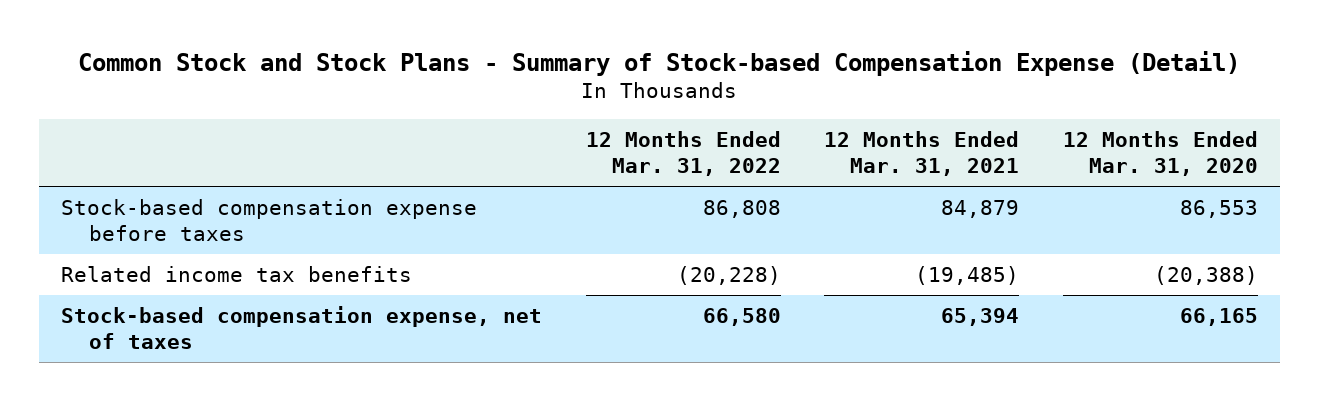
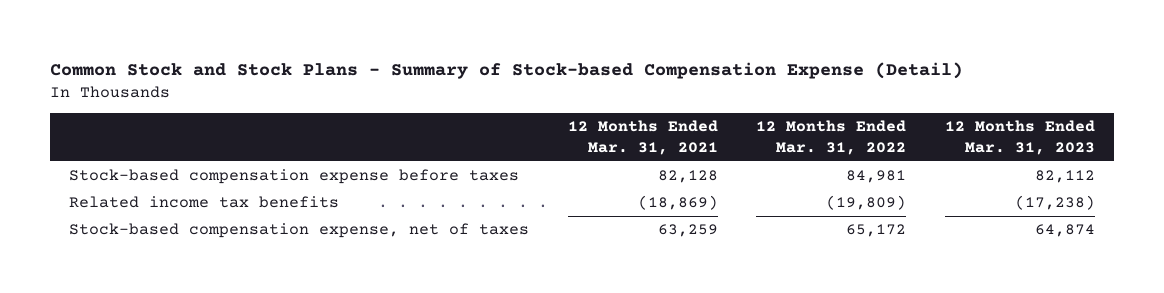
[1062,130,1258,176] 12 Months Ended Mar. 31, 2020 -> none
none -> [945,120,1096,155] 12 Months Ended Mar. 31, 2023
[702,200,781,219] 86,808 -> [846,170,907,184] 84,981
[941,200,1020,219] 84,879 -> [657,170,718,184] 82,128
[676,266,781,286] (20,228) -> [826,195,907,211] (19,809)
[915,266,1020,286] (19,485) -> [637,195,718,211] (18,869)
[702,308,781,327] 66,580 -> [846,224,907,238] 65,172
[941,308,1020,327] 65,394 -> [657,224,718,238] 63,259

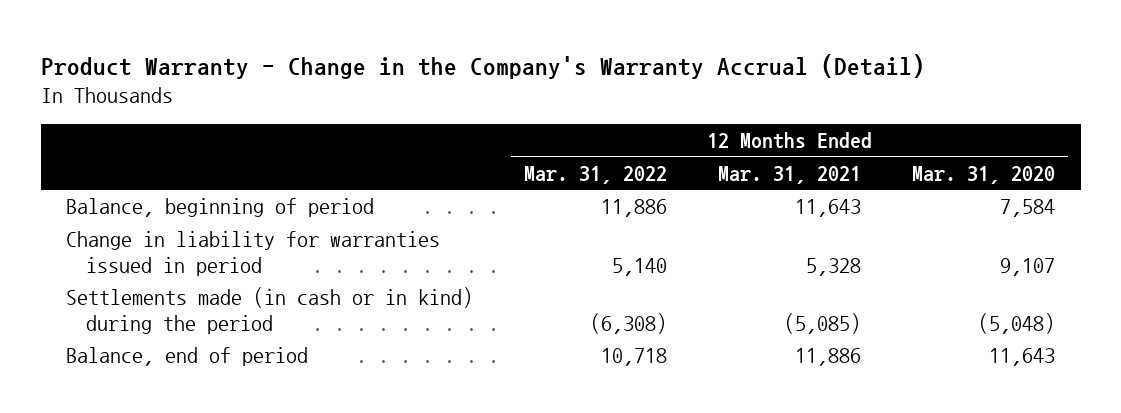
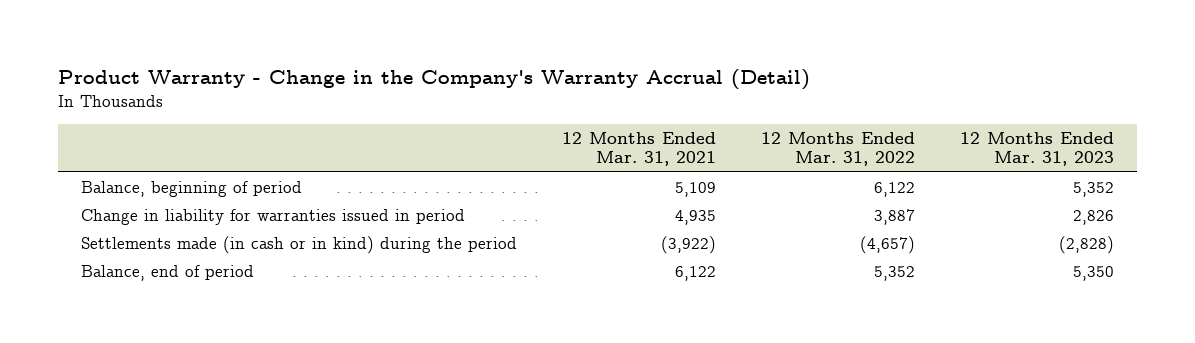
[912,165,1056,184] Mar. 31, 2020 -> none
none -> [960,131,1115,167] 12 Months Ended Mar. 31, 2023
[601,199,668,218] 11,886 -> [874,181,916,197] 6,122
[795,199,862,218] 11,643 -> [674,181,716,197] 5,109
[612,257,668,276] 5,140 -> [874,208,916,225] 3,887
[806,257,862,276] 5,328 -> [674,209,716,225] 4,935
[590,312,668,334] (6,308) -> [860,235,916,254] (4,657)
[784,312,862,334] (5,085) -> [660,235,716,254] (3,922)
[601,348,668,367] 10,718 -> [874,265,916,281] 5,352
[795,348,862,367] 11,886 -> [674,265,716,281] 6,122

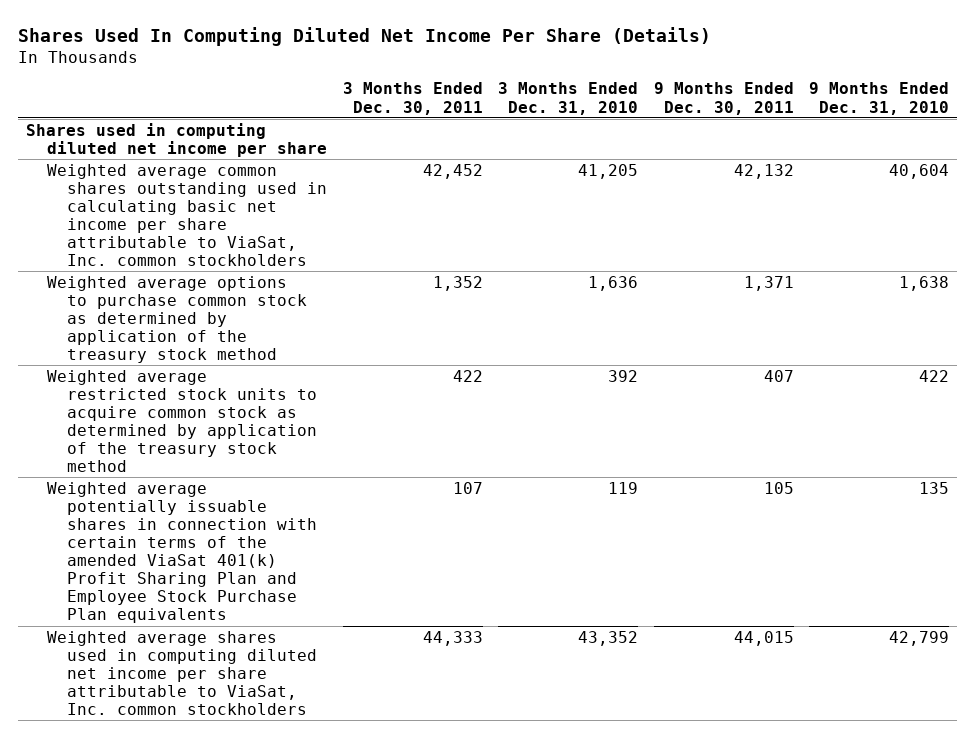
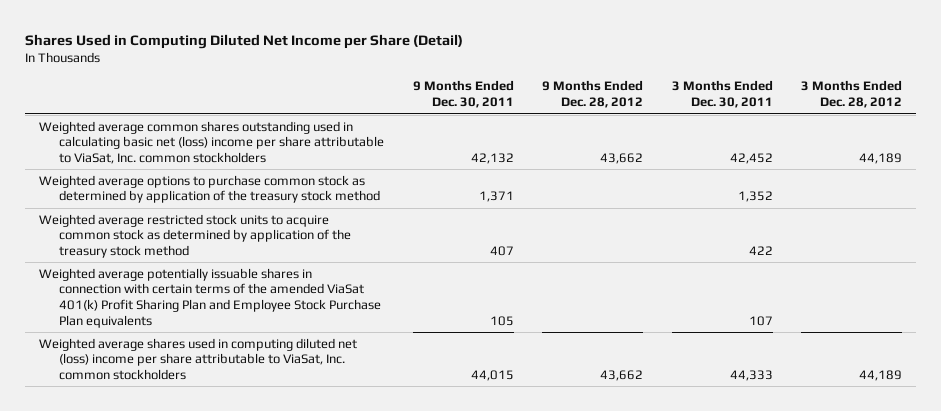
[18,26,712,46] Shares Used In Computing Diluted Net Income Per Share (Details) -> [24,33,463,49] Shares Used in Computing Diluted Net Income per Share (Detail)
[498,82,639,115] 3 Months Ended Dec. 31, 2010 -> none
[809,82,950,115] 9 Months Ended Dec. 31, 2010 -> none
none -> [542,80,644,109] 9 Months Ended Dec. 28, 2012
none -> [801,80,903,109] 3 Months Ended Dec. 28, 2012
[26,122,327,157] Shares used in computing diluted net income per share -> none
[46,163,328,267] Weighted average common shares outstanding used in calculating basic net income per share attributable to ViaSat, Inc. common stockholders -> [39,120,385,165] Weighted average common shares outstanding used in calculating basic net (loss) income per share attributable to ViaSat, Inc. common stockholders
[46,630,318,715] Weighted average shares used in computing diluted net income per share attributable to ViaSat, Inc. common stockholders -> [39,337,358,381] Weighted average shares used in computing diluted net (loss) income per share attributable to ViaSat, Inc. common stockholders

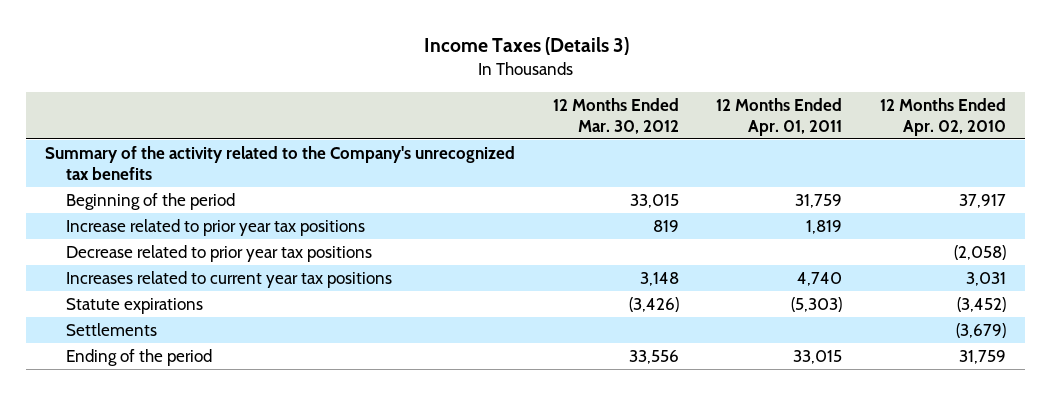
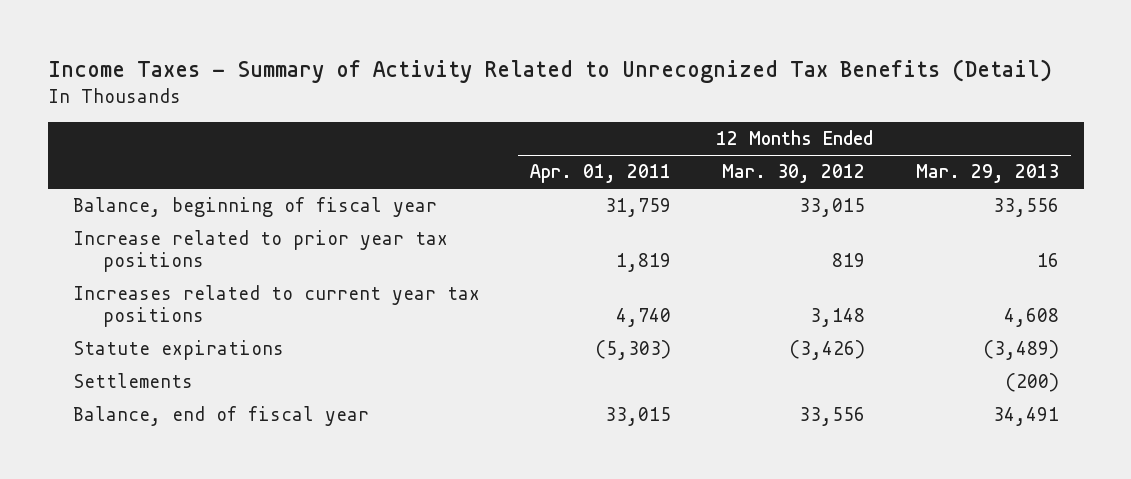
[423,37,629,56] Income Taxes (Details 3) -> [47,59,1052,84] Income Taxes - Summary of Activity Related to Unrecognized Tax Benefits (Detail)
[880,97,1007,136] 12 Months Ended Apr. 02, 2010 -> none
none -> [915,164,1059,184] Mar. 29, 2013
[45,145,516,180] Summary of the activity related to the Company's unrecognized tax benefits -> none
[66,192,236,210] Beginning of the period -> [72,197,437,218] Balance, beginning of fiscal year
[66,244,373,262] Decrease related to prior year tax positions -> none
[66,348,213,366] Ending of the period -> [72,406,369,427] Balance, end of fiscal year

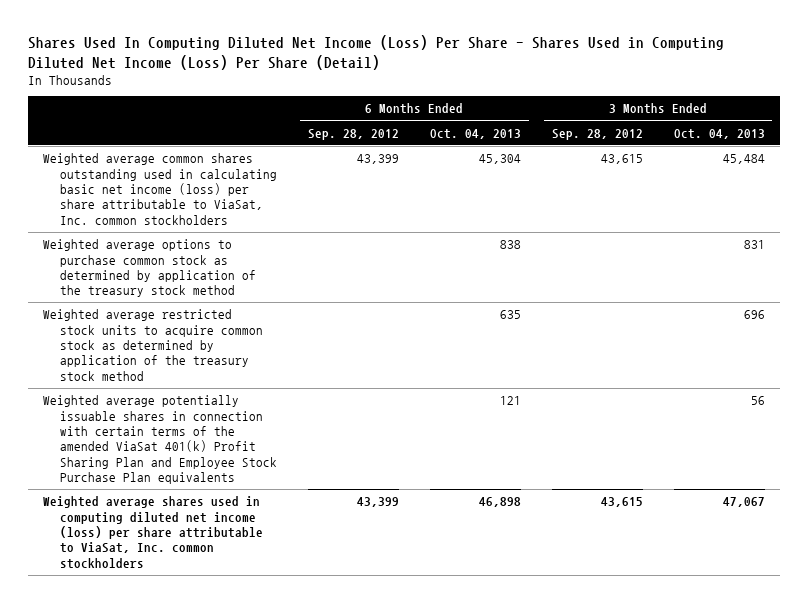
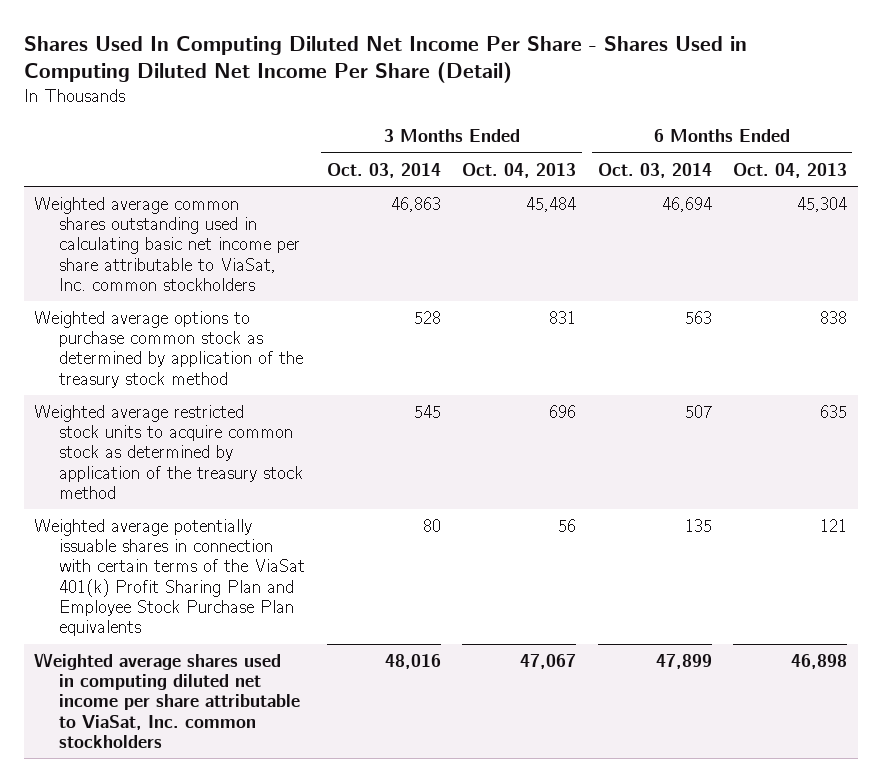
[27,35,724,70] Shares Used In Computing Diluted Net Income (Loss) Per Share - Shares Used in Computing Diluted Net Income (Loss) Per Share (Detail) -> [23,35,747,84] Shares Used In Computing Diluted Net Income Per Share - Shares Used in Computing Diluted Net Income Per Share (Detail)
[308,128,400,140] Sep. 28, 2012 -> none
[551,128,643,140] Sep. 28, 2012 -> none
none -> [326,162,441,178] Oct. 03, 2014
none -> [597,162,712,178] Oct. 03, 2014
[43,153,278,225] Weighted average common shares outstanding used in calculating basic net income (loss) per share attributable to ViaSat, Inc. common stockholders -> [34,196,301,291] Weighted average common shares outstanding used in calculating basic net income per share attributable to ViaSat, Inc. common stockholders
[43,395,278,485] Weighted average potentially issuable shares in connection with certain terms of the amended ViaSat 401(k) Profit Sharing Plan and Employee Stock Purchase Plan equivalents -> [34,518,306,637] Weighted average potentially issuable shares in connection with certain terms of the ViaSat 401(k) Profit Sharing Plan and Employee Stock Purchase Plan equivalents
[43,496,264,569] Weighted average shares used in computing diluted net income (loss) per share attributable to ViaSat, Inc. common stockholders -> [34,651,301,748] Weighted average shares used in computing diluted net income per share attributable to ViaSat, Inc. common stockholders

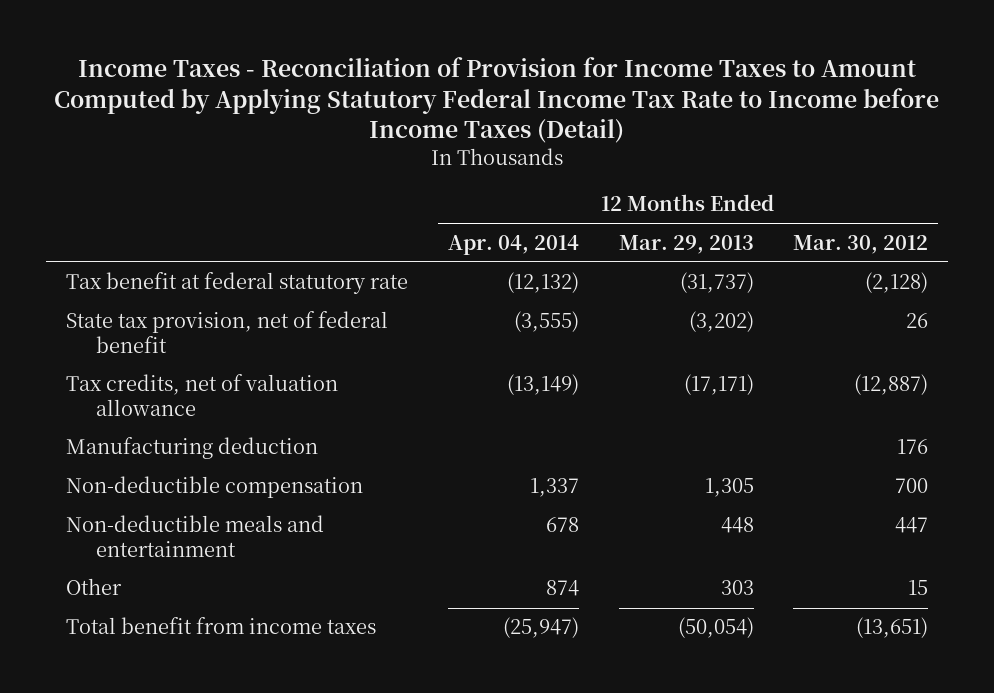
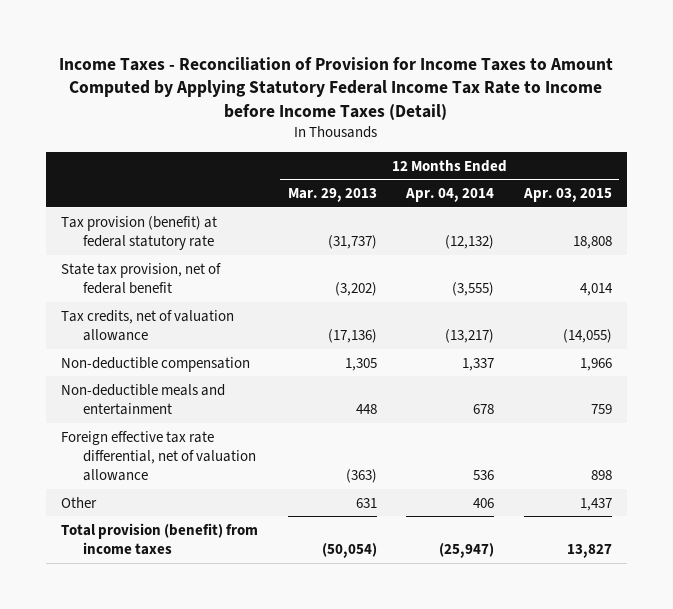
[793,234,929,254] Mar. 30, 2012 -> none
none -> [522,188,612,203] Apr. 03, 2015
[66,272,409,295] Tax benefit at federal statutory rate -> [60,215,217,250] Tax provision (benefit) at federal statutory rate
[66,437,319,460] Manufacturing deduction -> none
[506,374,579,396] (13,149) -> [445,328,495,343] (13,217)
[683,374,754,396] (17,171) -> [327,328,377,343] (17,136)
none -> [60,430,257,482] Foreign effective tax rate differential, net of valuation allowance
[545,580,579,597] 874 -> [473,497,495,508] 406
[720,580,754,596] 303 -> [355,497,377,508] 631
[66,617,377,635] Total benefit from income taxes -> [60,522,258,555] Total provision (benefit) from income taxes

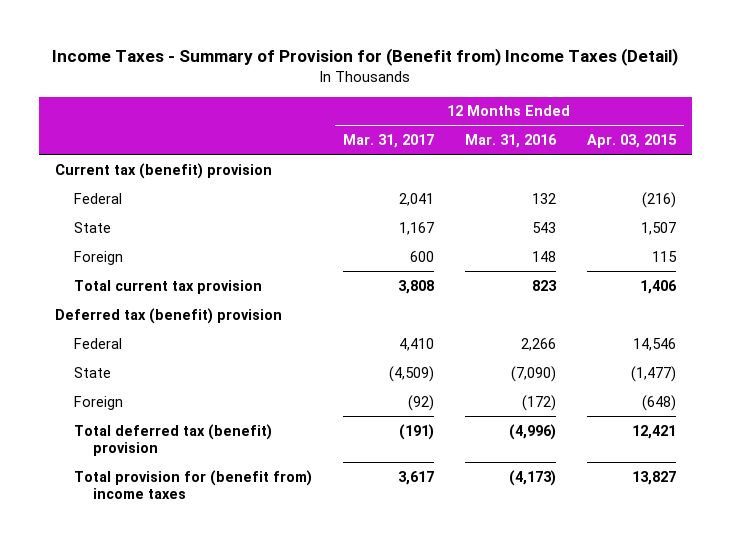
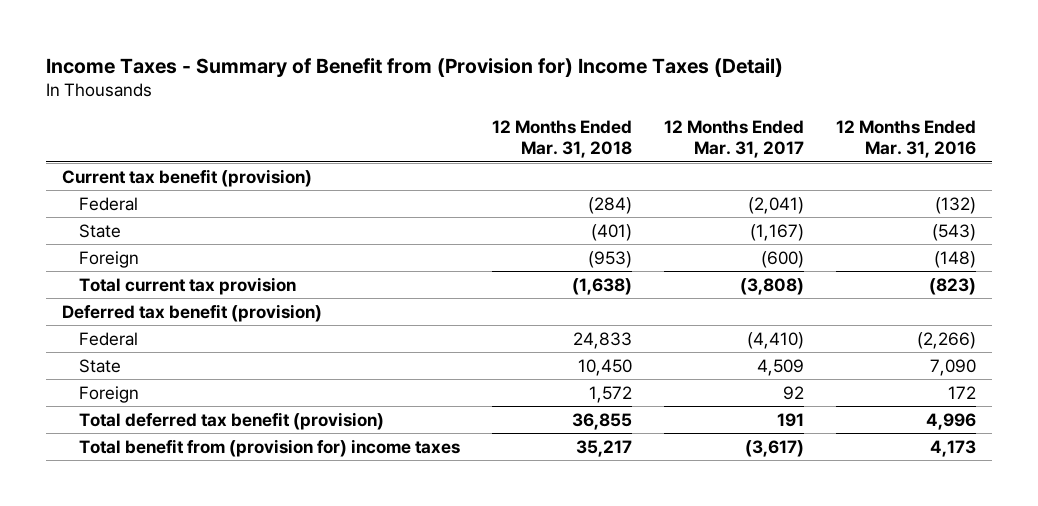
[52,48,679,67] Income Taxes - Summary of Provision for (Benefit from) Income Taxes (Detail) -> [46,58,784,78] Income Taxes - Summary of Benefit from (Provision for) Income Taxes (Detail)
[587,133,678,148] Apr. 03, 2015 -> none
none -> [491,120,632,159] 12 Months Ended Mar. 31, 2018
[54,162,272,179] Current tax (benefit) provision -> [62,168,313,187] Current tax benefit (provision)
[398,192,434,206] 2,041 -> [748,196,805,214] (2,041)
[531,192,556,204] 132 -> [935,196,977,214] (132)
[398,221,434,235] 1,167 -> [750,223,805,241] (1,167)
[531,221,556,233] 543 -> [932,223,977,241] (543)
[409,250,434,262] 600 -> [761,250,805,268] (600)
[531,250,556,262] 148 -> [934,250,977,268] (148)
[397,279,434,294] 3,808 -> [740,277,805,295] (3,808)
[531,279,557,291] 823 -> [929,277,977,295] (823)
[54,307,282,324] Deferred tax (benefit) provision -> [62,303,323,322] Deferred tax benefit (provision)
[398,337,434,351] 4,410 -> [747,331,805,349] (4,410)
[520,337,556,351] 2,266 -> [917,331,977,349] (2,266)
[388,365,434,382] (4,509) -> [757,358,805,376] 4,509
[510,365,556,382] (7,090) -> [930,358,977,376] 7,090
[407,394,434,411] (92) -> [783,385,805,400] 92
[521,394,556,411] (172) -> [948,385,977,399] 172
[73,423,272,456] Total deferred tax (benefit) provision -> [78,411,384,430] Total deferred tax benefit (provision)
[398,423,434,440] (191) -> [777,412,805,427] 191
[508,423,556,440] (4,996) -> [926,412,977,430] 4,996
[73,469,312,499] Total provision for (benefit from) income taxes -> [78,438,460,457] Total benefit from (provision for) income taxes
[397,470,434,485] 3,617 -> [745,439,805,457] (3,617)
[508,469,556,486] (4,173) -> [930,439,977,457] 4,173

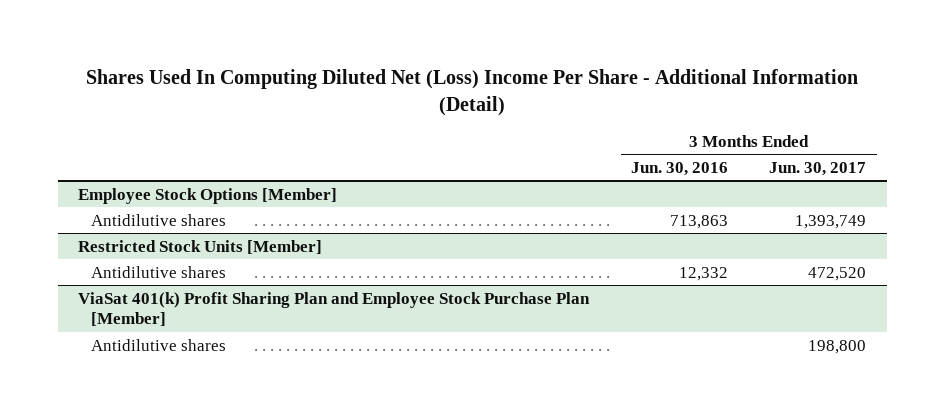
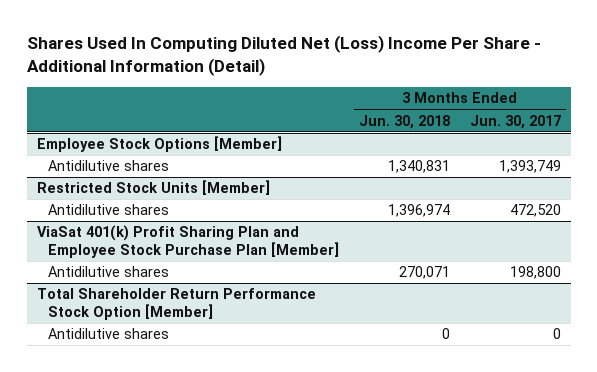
[630,162,728,177] Jun. 30, 2016 -> none
none -> [358,114,450,129] Jun. 30, 2018
none -> [36,288,316,320] Total Shareholder Return Performance Stock Option [Member]
none -> [48,328,170,340] Antidilutive shares

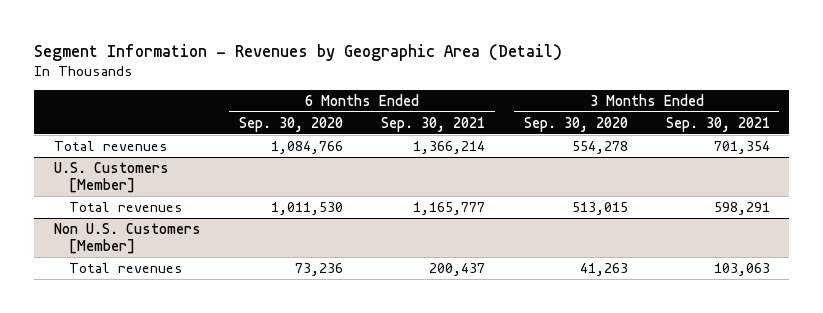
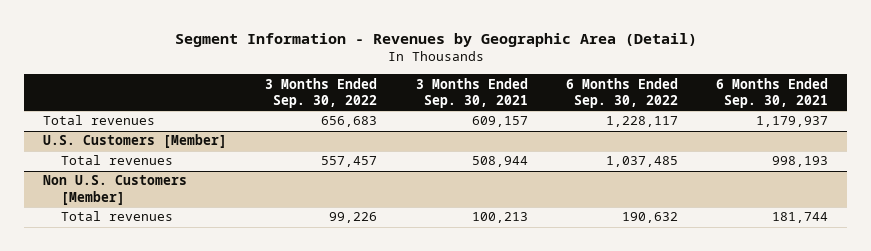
[238,116,343,132] Sep. 30, 2020 -> none
[523,116,628,132] Sep. 30, 2020 -> none
none -> [265,77,378,109] 3 Months Ended Sep. 30, 2022
none -> [565,77,678,109] 6 Months Ended Sep. 30, 2022
[413,140,486,154] 1,366,214 -> [755,116,828,128] 1,179,937
[713,140,770,154] 701,354 -> [471,116,528,128] 609,157
[413,201,486,215] 1,165,777 -> [771,156,828,168] 998,193
[713,201,770,215] 598,291 -> [471,156,528,168] 508,944
[429,262,486,276] 200,437 -> [771,212,828,224] 181,744
[713,262,770,276] 103,063 -> [471,212,528,224] 100,213

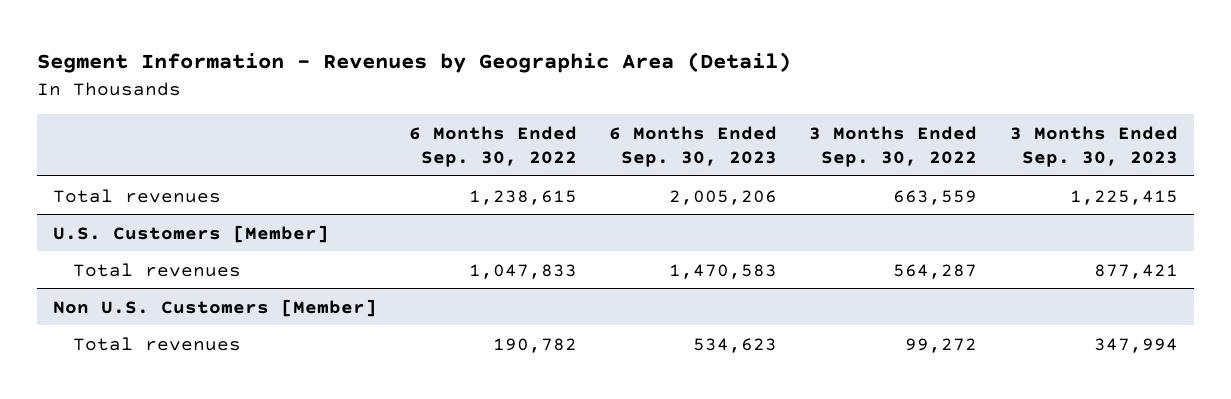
[415,77,528,109] 3 Months Ended Sep. 30, 2021 -> none
[715,77,828,109] 6 Months Ended Sep. 30, 2021 -> none
none -> [609,125,778,168] 6 Months Ended Sep. 30, 2023
none -> [1009,125,1178,168] 3 Months Ended Sep. 30, 2023
[321,116,378,128] 656,683 -> [893,189,978,205] 663,559
[605,116,678,128] 1,228,117 -> [469,189,578,205] 1,238,615
[321,156,378,168] 557,457 -> [893,263,978,279] 564,287
[605,156,678,168] 1,037,485 -> [469,263,578,279] 1,047,833
[329,212,378,224] 99,226 -> [905,337,978,353] 99,272
[621,212,678,224] 190,632 -> [493,337,578,353] 190,782

